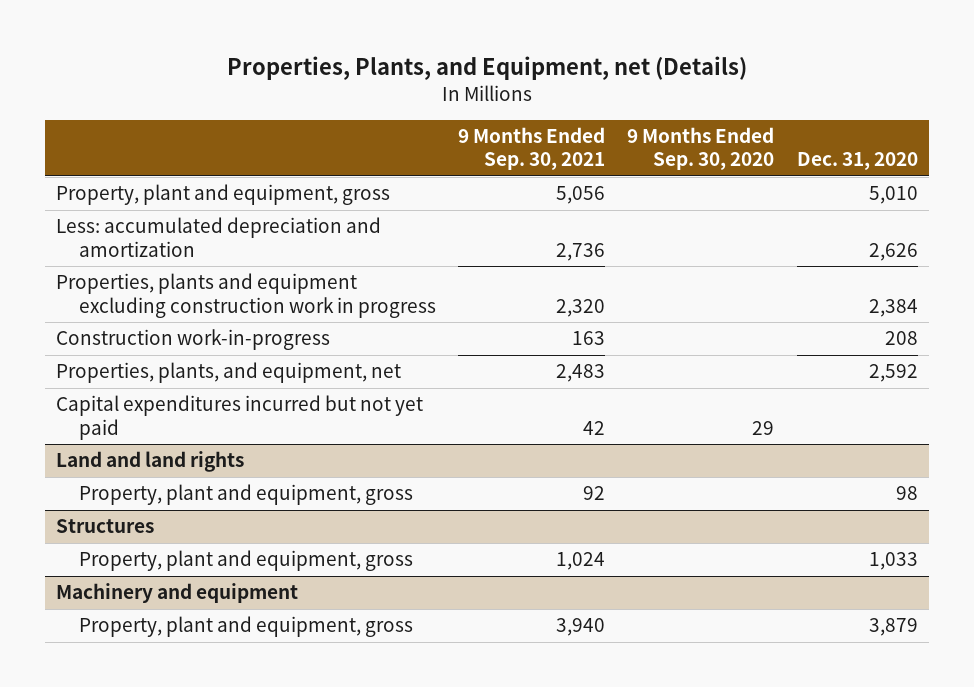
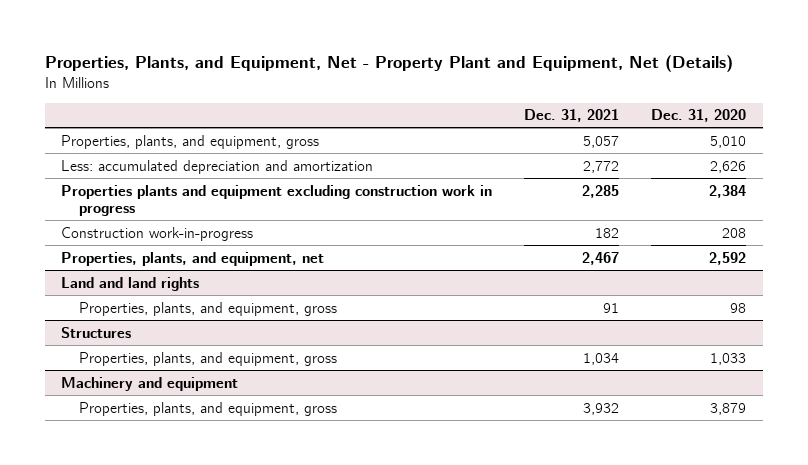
[226,55,747,80] Properties, Plants, and Equipment, net (Details) -> [45,54,734,72] Properties, Plants, and Equipment, Net - Property Plant and Equipment, Net (Details)
[457,127,605,171] 9 Months Ended Sep. 30, 2021 -> none
[627,127,775,171] 9 Months Ended Sep. 30, 2020 -> none
none -> [524,109,620,123] Dec. 31, 2021
[56,184,391,206] Property, plant and equipment, gross -> [61,134,320,149] Properties, plants, and equipment, gross
[56,273,436,318] Properties, plants and equipment excluding construction work in progress -> [61,184,493,217] Properties plants and equipment excluding construction work in progress
[56,395,424,440] Capital expenditures incurred but not yet paid -> none
[78,484,413,506] Property, plant and equipment, gross -> [78,301,337,316] Properties, plants, and equipment, gross
[78,550,413,572] Property, plant and equipment, gross -> [78,351,337,366] Properties, plants, and equipment, gross
[78,616,413,638] Property, plant and equipment, gross -> [78,401,337,416] Properties, plants, and equipment, gross

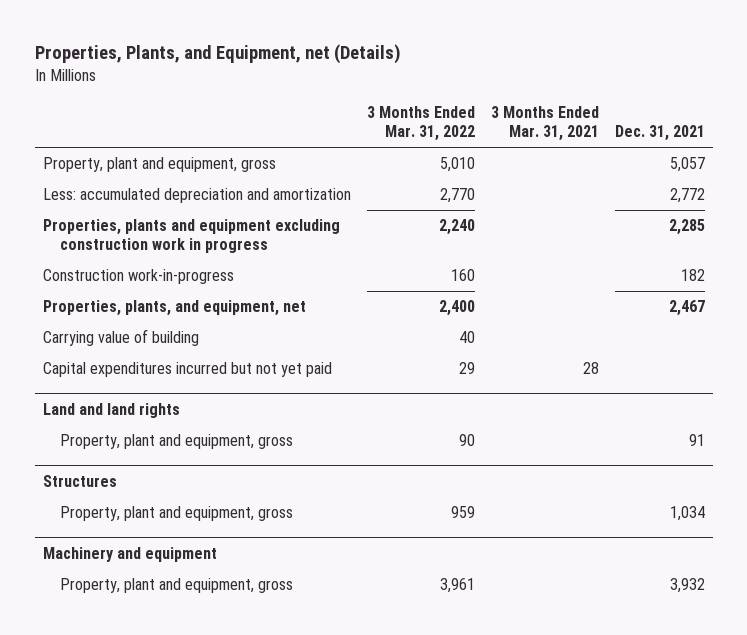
[45,54,734,72] Properties, Plants, and Equipment, Net - Property Plant and Equipment, Net (Details) -> [34,44,401,65] Properties, Plants, and Equipment, net (Details)
[651,109,747,123] Dec. 31, 2020 -> none
none -> [366,106,475,142] 3 Months Ended Mar. 31, 2022
none -> [490,106,599,142] 3 Months Ended Mar. 31, 2021
[61,134,320,149] Properties, plants, and equipment, gross -> [42,157,276,173] Property, plant and equipment, gross
[61,184,493,217] Properties plants and equipment excluding construction work in progress -> [42,219,340,254] Properties, plants and equipment excluding construction work in progress
none -> [42,329,199,347] Carrying value of building
none -> [42,362,332,378] Capital expenditures incurred but not yet paid
[78,301,337,316] Properties, plants, and equipment, gross -> [60,434,294,450] Property, plant and equipment, gross
[78,351,337,366] Properties, plants, and equipment, gross -> [60,506,294,522] Property, plant and equipment, gross
[78,401,337,416] Properties, plants, and equipment, gross -> [60,578,294,594] Property, plant and equipment, gross

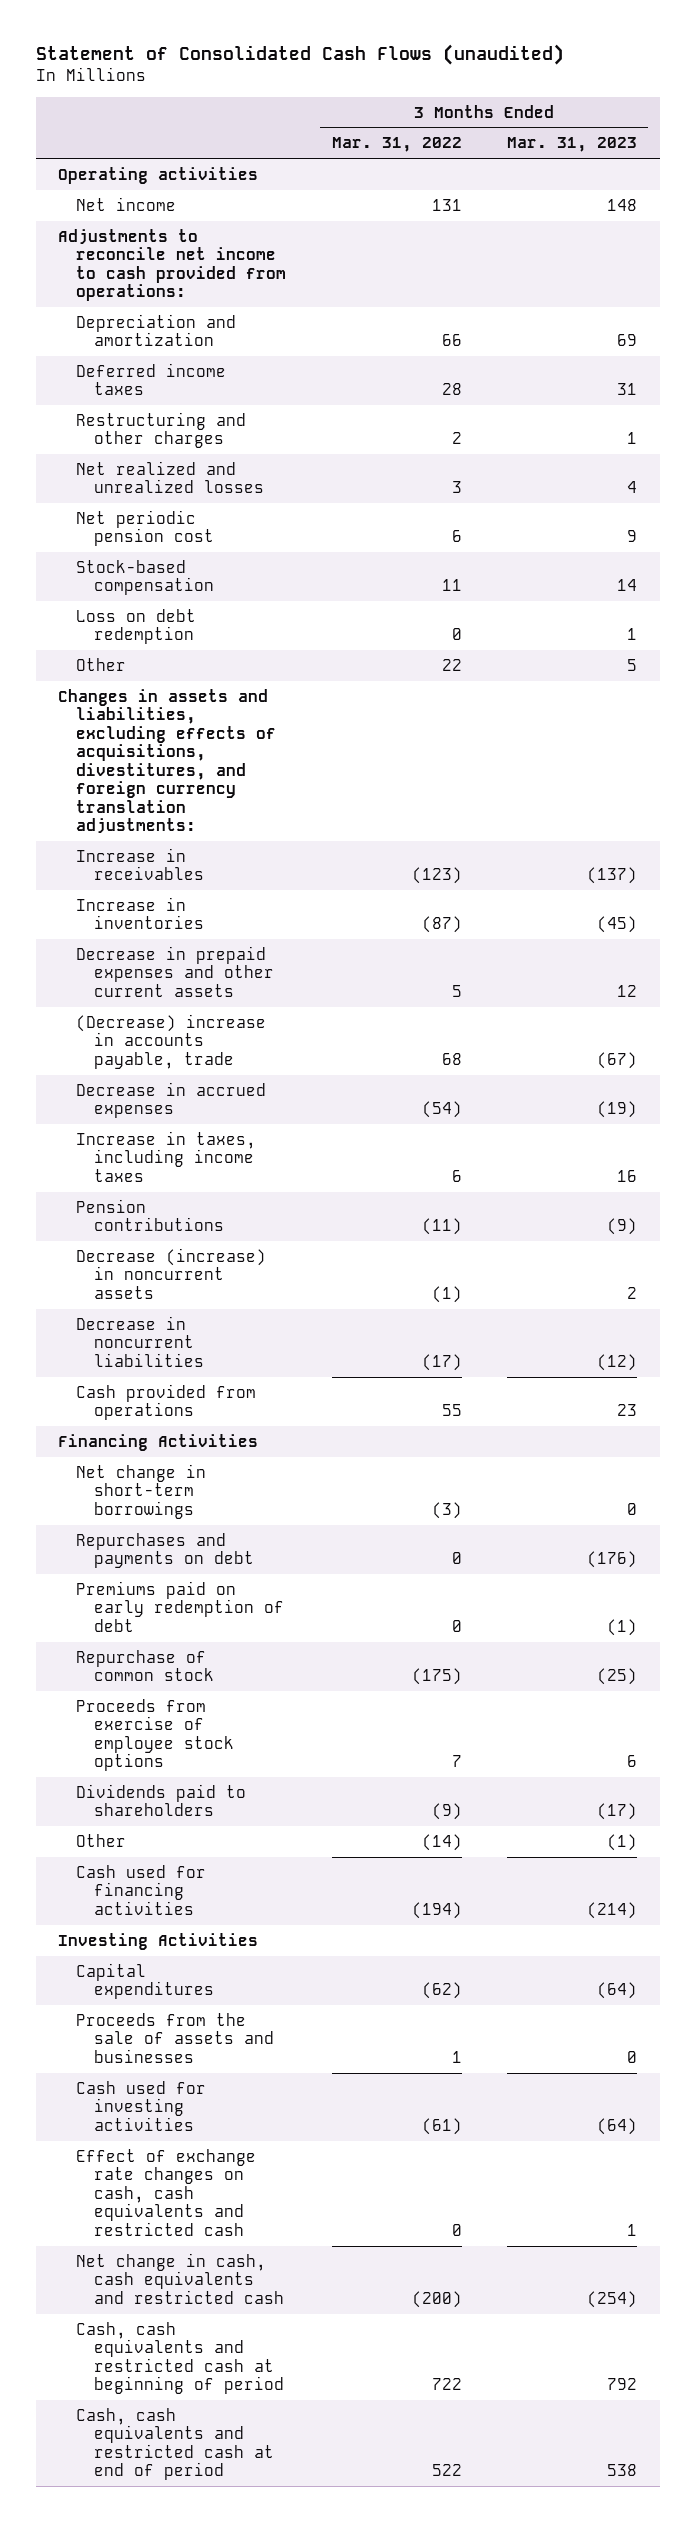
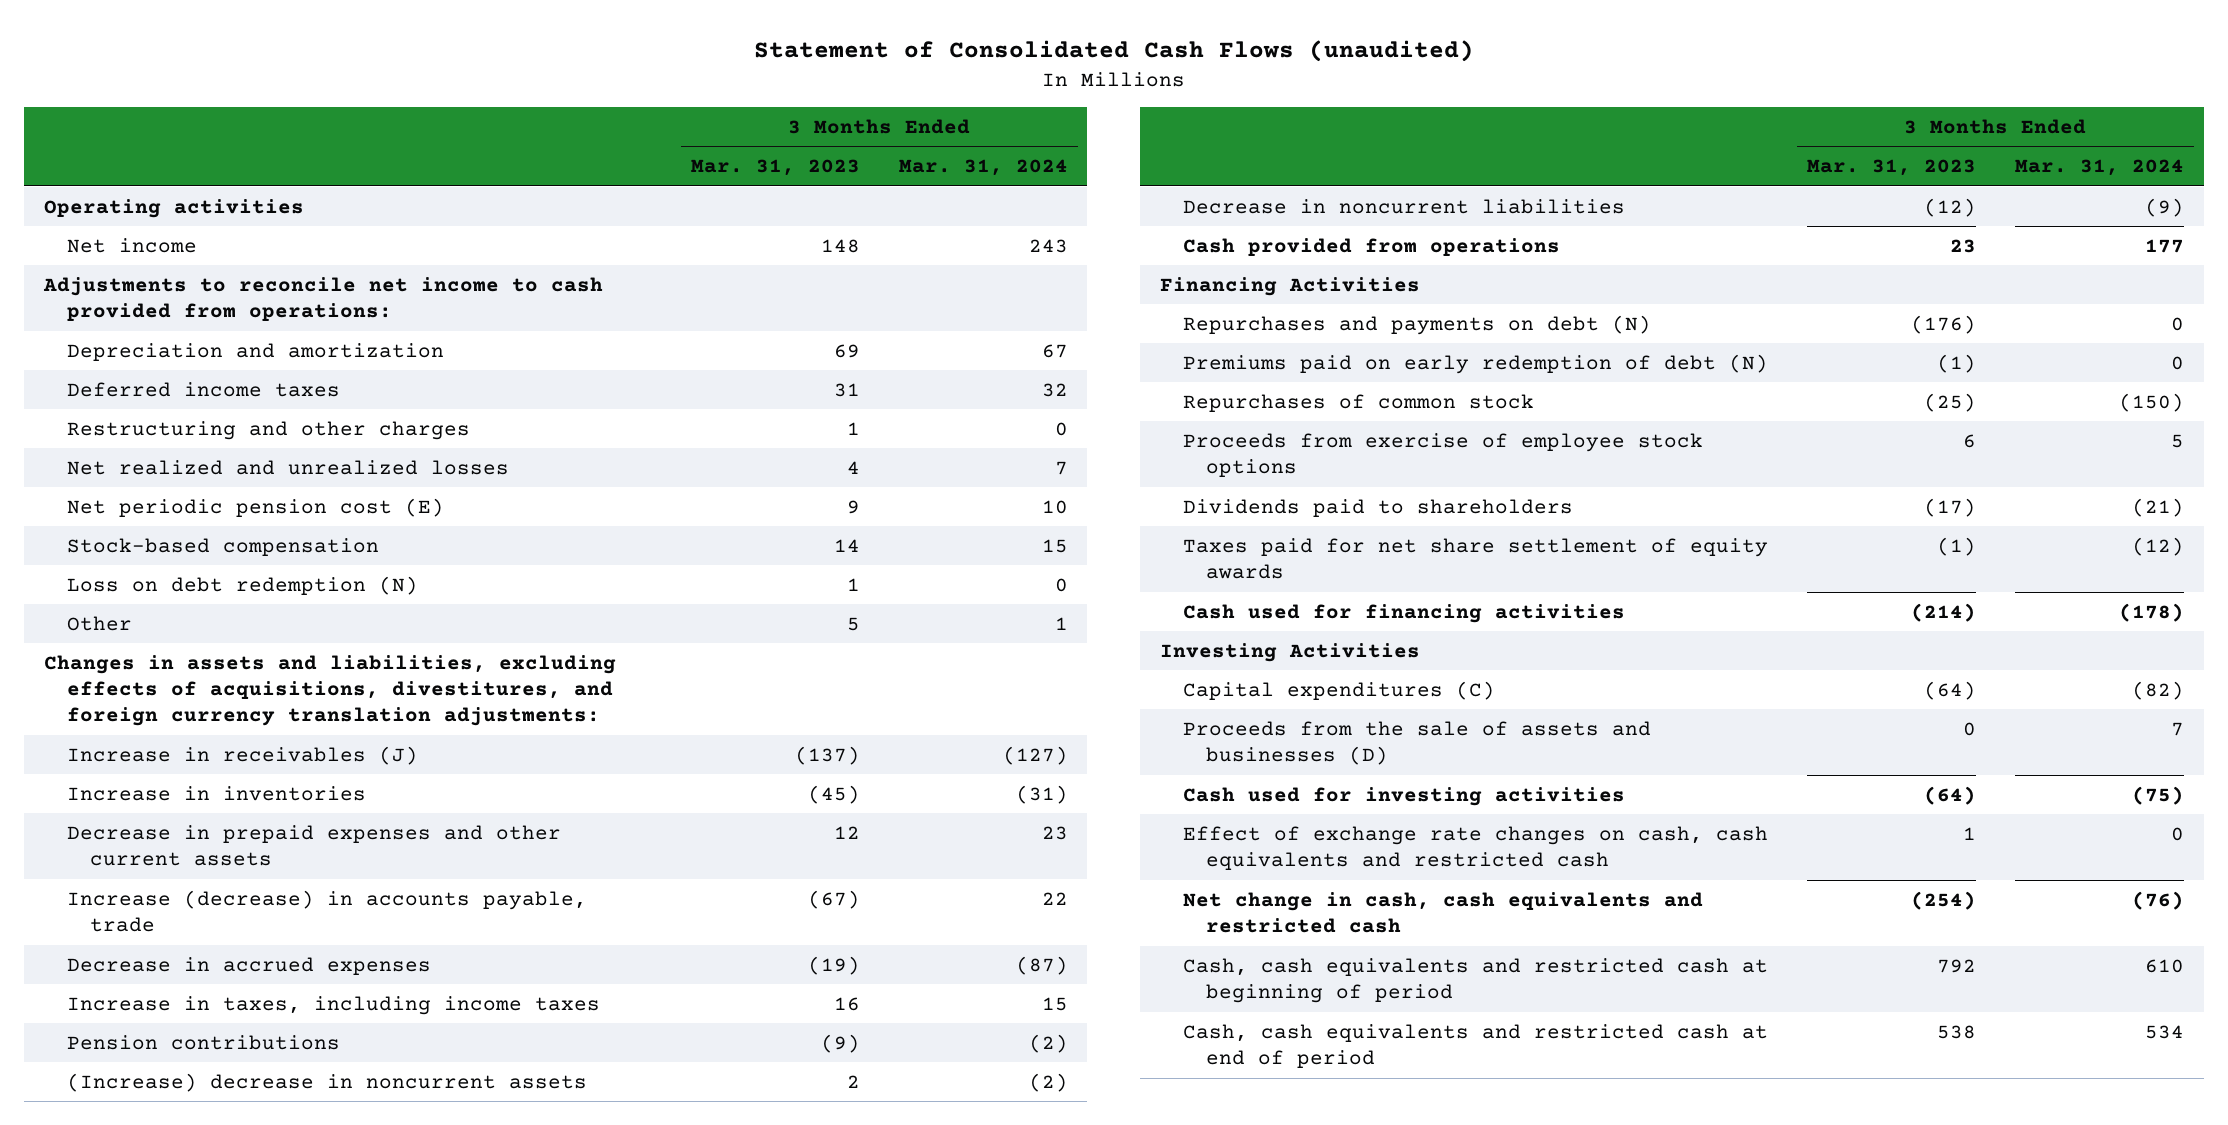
[331,137,462,153] Mar. 31, 2022 -> none
none -> [898,158,1068,176] Mar. 31, 2024
[75,509,214,547] Net periodic pension cost -> [66,497,444,517] Net periodic pension cost (E)
[75,608,196,645] Loss on debt redemption -> [66,575,418,595] Loss on debt redemption (N)
[75,847,204,881] Increase in receivables -> [66,745,418,765] Increase in receivables (J)
[75,1013,266,1069] (Decrease) increase in accounts payable, trade -> [66,889,587,933] Increase (decrease) in accounts payable, trade
[75,1247,266,1299] Decrease (increase) in noncurrent assets -> [66,1072,587,1092] (Increase) decrease in noncurrent assets
[75,1463,206,1519] Net change in short-term borrowings -> none
[75,1532,254,1569] Repurchases and payments on debt -> [1182,314,1651,335] Repurchases and payments on debt (N)
[75,1580,284,1632] Premiums paid on early redemption of debt -> [1182,353,1768,374] Premiums paid on early redemption of debt (N)
[75,1649,214,1682] Repurchase of common stock -> [1182,393,1534,412] Repurchases of common stock
[75,1833,126,1847] Other -> none
none -> [1182,537,1768,580] Taxes paid for net share settlement of equity awards
[75,1962,214,2000] Capital expenditures -> [1182,680,1495,700] Capital expenditures (C)
[75,2012,274,2063] Proceeds from the sale of assets and businesses -> [1182,720,1651,766] Proceeds from the sale of assets and businesses (D)

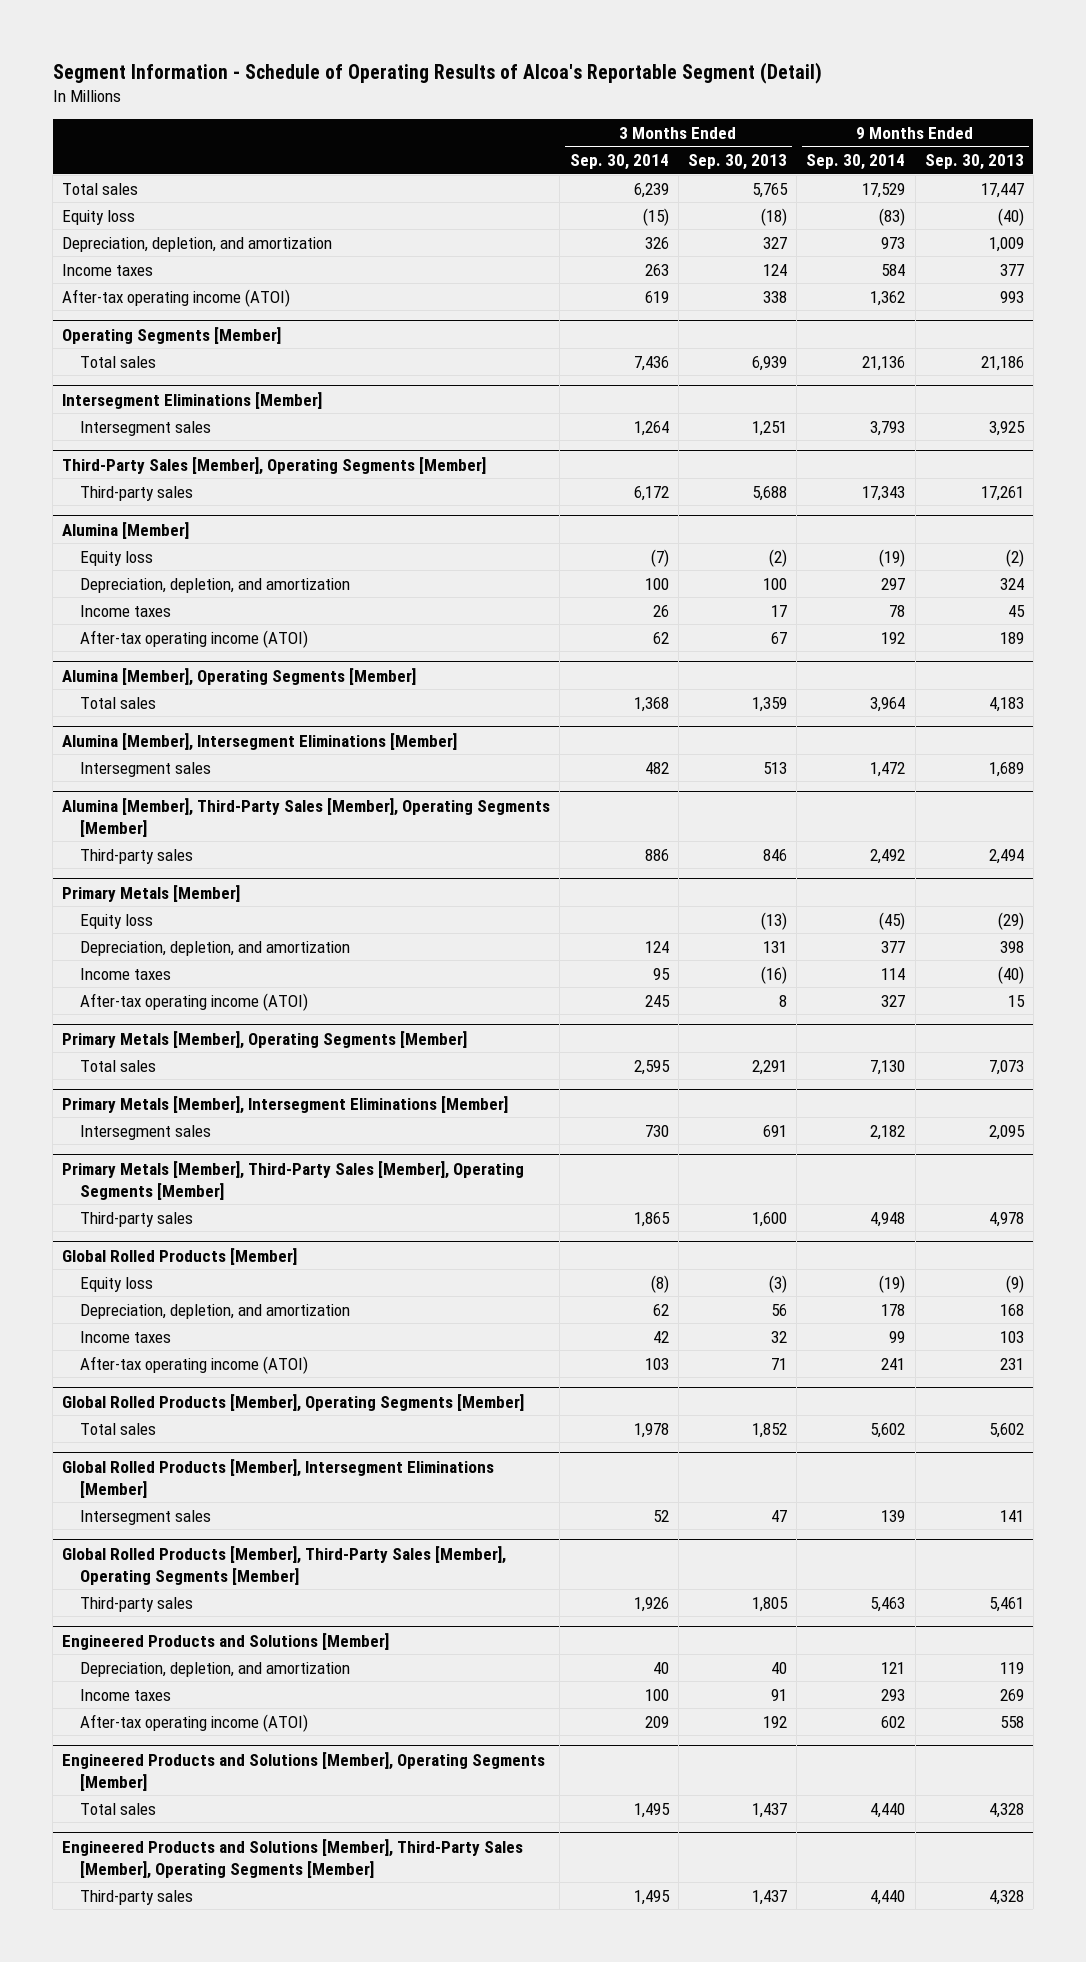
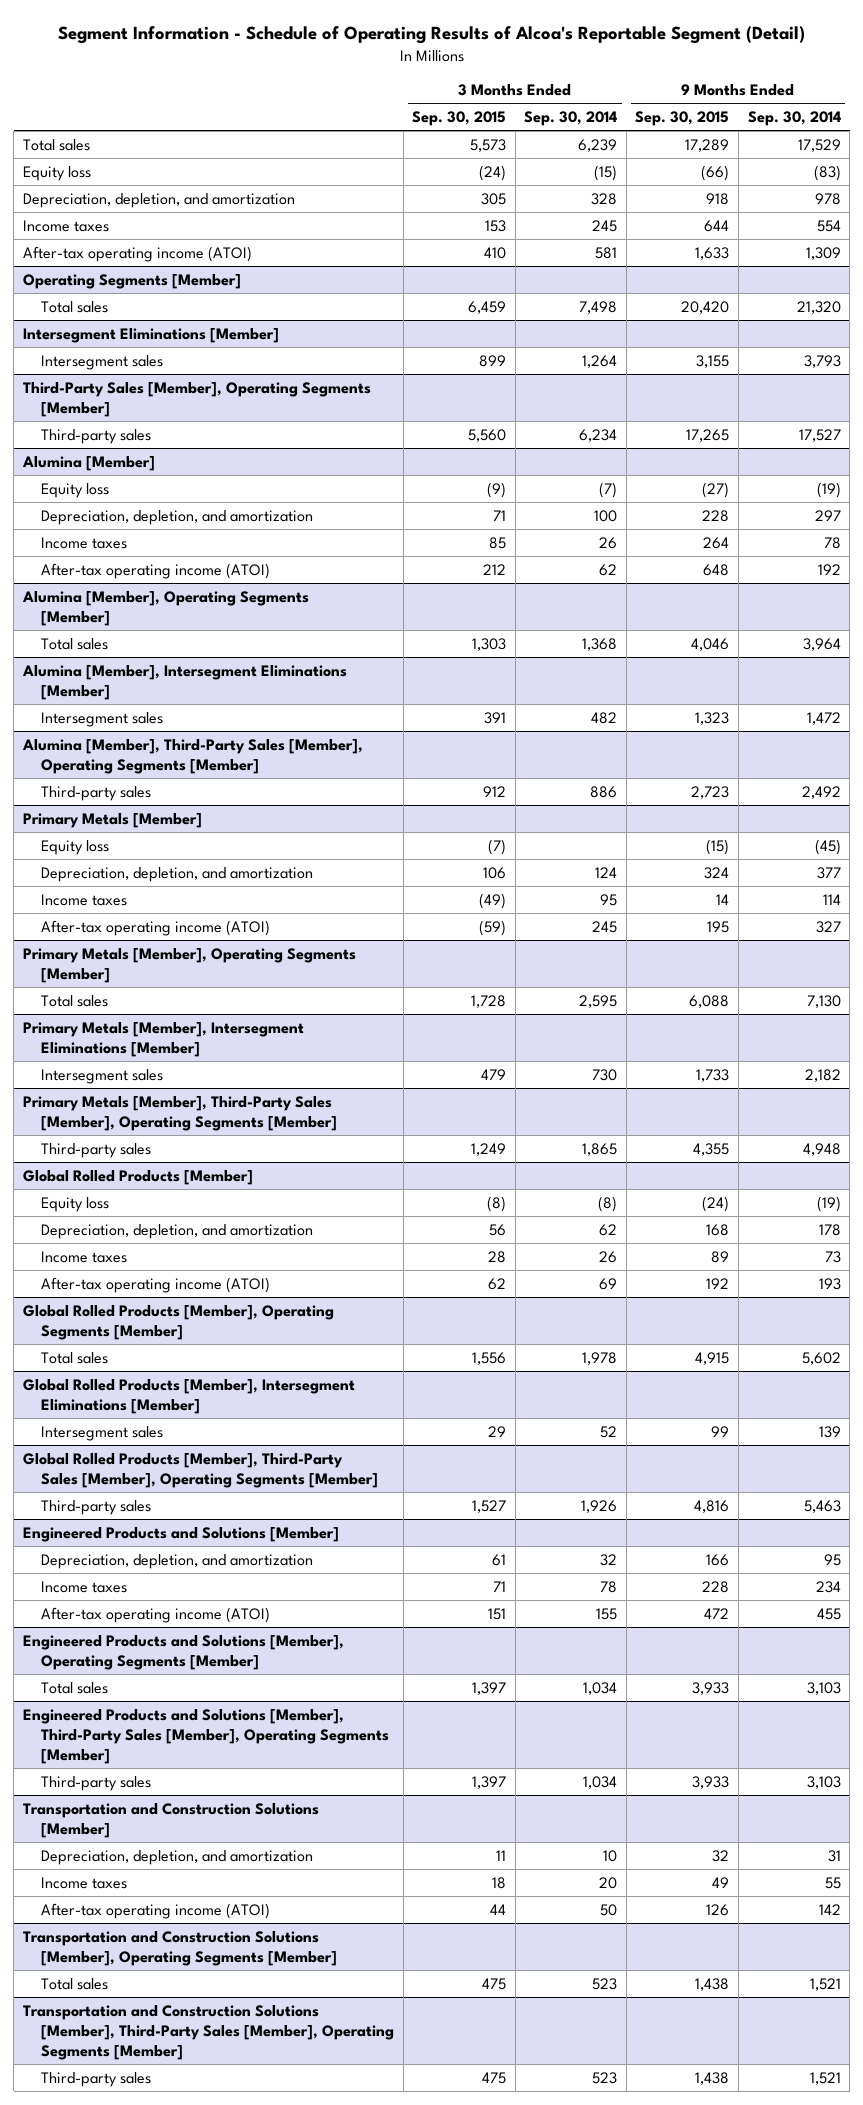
[688,154,788,171] Sep. 30, 2013 -> none
[924,154,1024,171] Sep. 30, 2013 -> none
none -> [412,111,507,127] Sep. 30, 2015
none -> [635,111,730,127] Sep. 30, 2015
[644,236,669,249] 326 -> [591,192,618,205] 328
[881,236,906,249] 973 -> [814,192,841,205] 978
[644,263,669,276] 263 -> [592,219,618,232] 245
[881,263,906,276] 584 -> [816,219,841,232] 554
[644,290,669,303] 619 -> [595,246,618,259] 581
[870,290,906,306] 1,362 -> [805,246,841,260] 1,309
[633,355,669,371] 7,436 -> [579,300,618,314] 7,498
[862,355,906,371] 21,136 -> [796,300,841,314] 21,320
[633,485,669,501] 6,172 -> [579,428,618,442] 6,234
[862,485,906,501] 17,343 -> [798,428,841,442] 17,527
[652,1330,669,1343] 42 -> [599,1250,618,1263] 26
[889,1330,906,1343] 99 -> [824,1250,841,1263] 73
[644,1357,669,1370] 103 -> [599,1277,618,1290] 69
[881,1357,906,1370] 241 -> [818,1277,841,1290] 193
[652,1661,669,1674] 40 -> [600,1553,618,1566] 32
[881,1661,906,1674] 121 -> [823,1553,841,1566] 95
[644,1688,669,1701] 100 -> [600,1580,618,1593] 78
[881,1688,906,1701] 293 -> [815,1580,841,1593] 234
[644,1715,669,1728] 209 -> [596,1607,618,1620] 155
[881,1715,906,1728] 602 -> [816,1607,841,1620] 455
[633,1802,670,1818] 1,495 -> [583,1681,618,1695] 1,034
[870,1802,906,1818] 4,440 -> [806,1681,841,1695] 3,103
[633,1889,670,1905] 1,495 -> [583,1775,618,1789] 1,034
[870,1889,906,1905] 4,440 -> [806,1775,841,1789] 3,103
none -> [22,1802,319,1838] Transportation and Construction Solutions [Member]
none -> [41,1849,314,1865] Depreciation, depletion, and amortization
none -> [41,1876,128,1889] Income taxes
none -> [41,1902,271,1919] After-tax operating income (ATOI)
none -> [22,1930,338,1966] Transportation and Construction Solutions [Member], Operating Segments [Member]
none -> [41,1977,109,1990] Total sales
none -> [22,2004,395,2061] Transportation and Construction Solutions [Member], Third-Party Sales [Member], Operating Segments [Member]
none -> [41,2071,152,2087] Third-party sales

